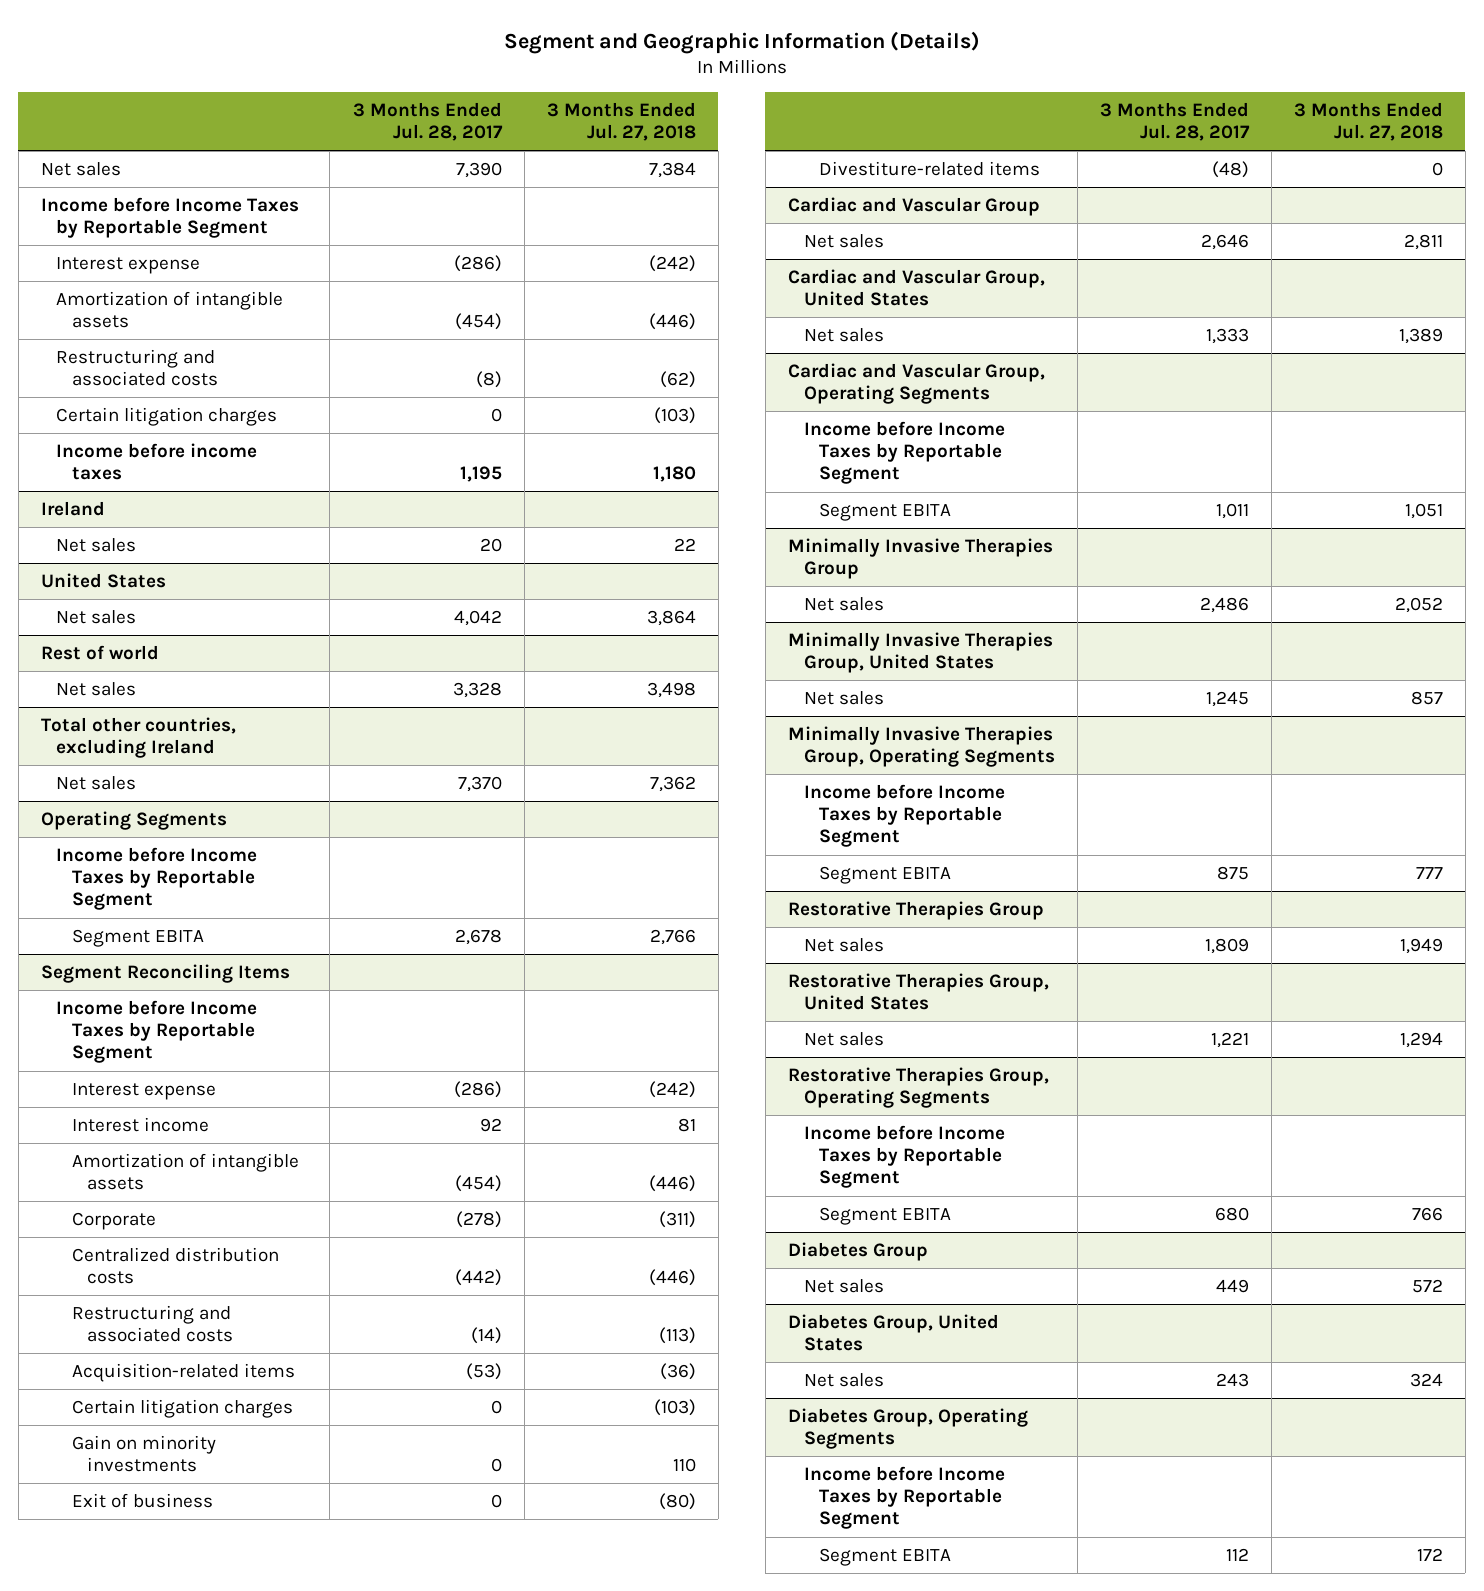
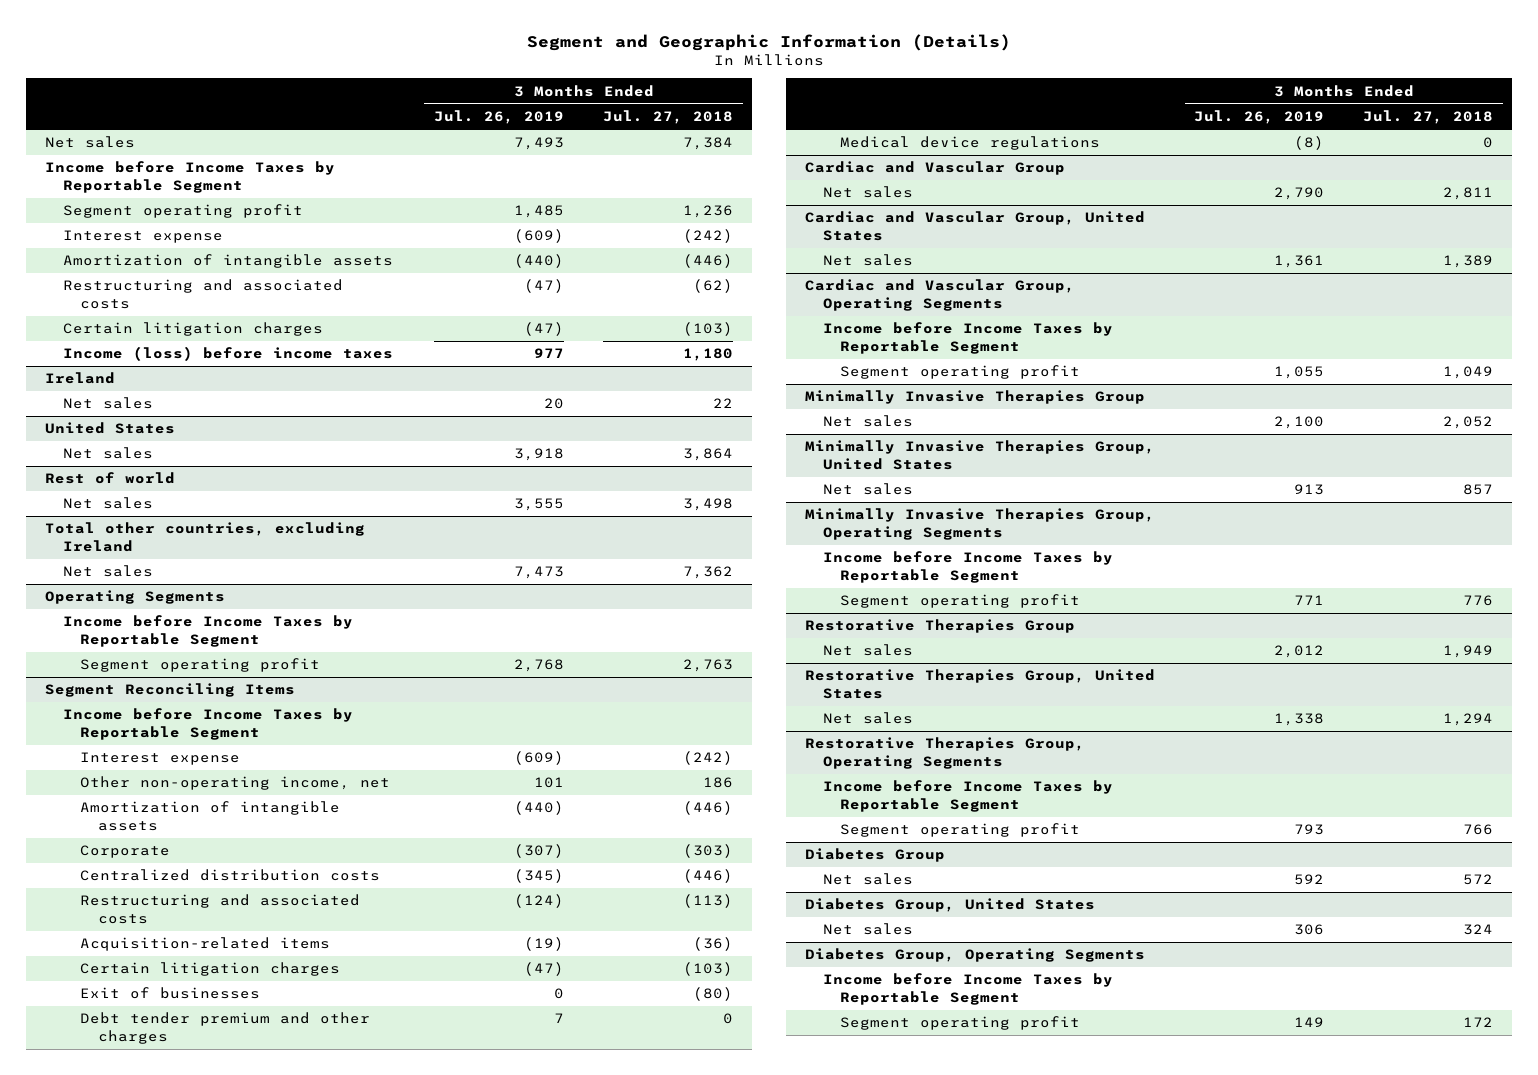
[352,101,503,142] 3 Months Ended Jul. 28, 2017 -> none
none -> [434,110,565,125] Jul. 26, 2019
none -> [62,204,303,219] Segment operating profit
[56,443,258,481] Income before income taxes -> [62,346,393,362] Income (loss) before income taxes
[71,929,204,948] Segment EBITA -> none
none -> [80,658,321,673] Segment operating profit
[71,1117,209,1133] Interest income -> none
none -> [80,776,391,791] Other non-operating income, net
[658,1211,696,1229] (311) -> [682,844,733,859] (303)
[71,1435,216,1473] Gain on minority investments -> none
[819,161,1041,177] Divestiture-related items -> none
[71,1493,213,1509] Exit of business -> [80,987,261,1000] Exit of businesses
none -> [80,1012,371,1044] Debt tender premium and other charges
none -> [840,136,1101,151] Medical device regulations
[819,503,952,522] Segment EBITA -> none
none -> [840,365,1081,380] Segment operating profit
[819,866,952,885] Segment EBITA -> none
none -> [840,594,1081,609] Segment operating profit
[819,1207,952,1226] Segment EBITA -> [840,823,1081,838] Segment operating profit
[819,1548,952,1567] Segment EBITA -> [840,1016,1081,1031] Segment operating profit

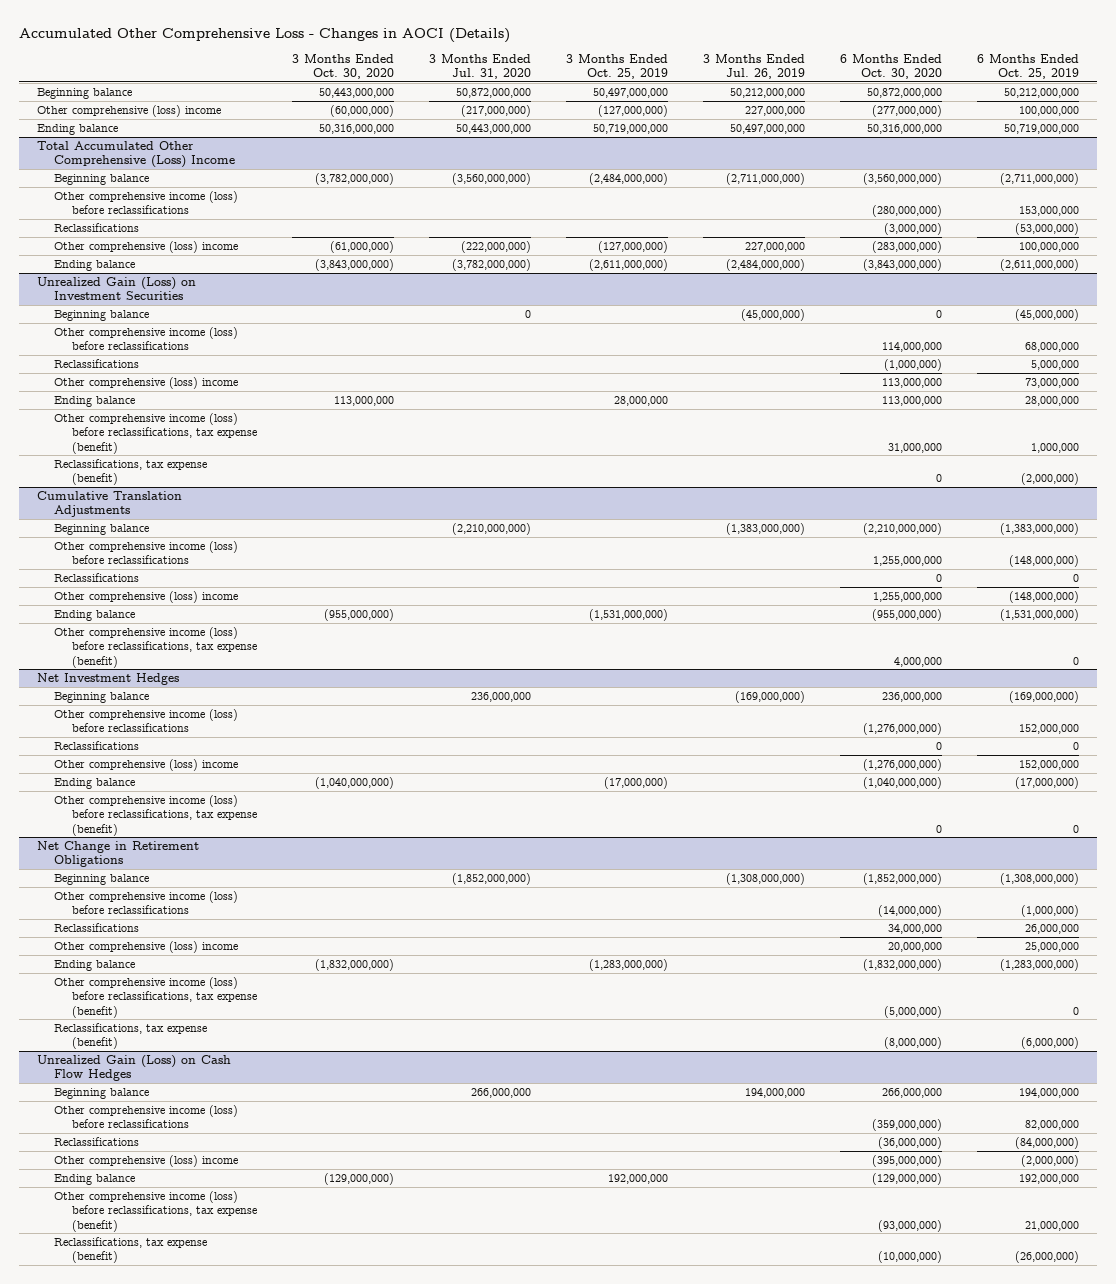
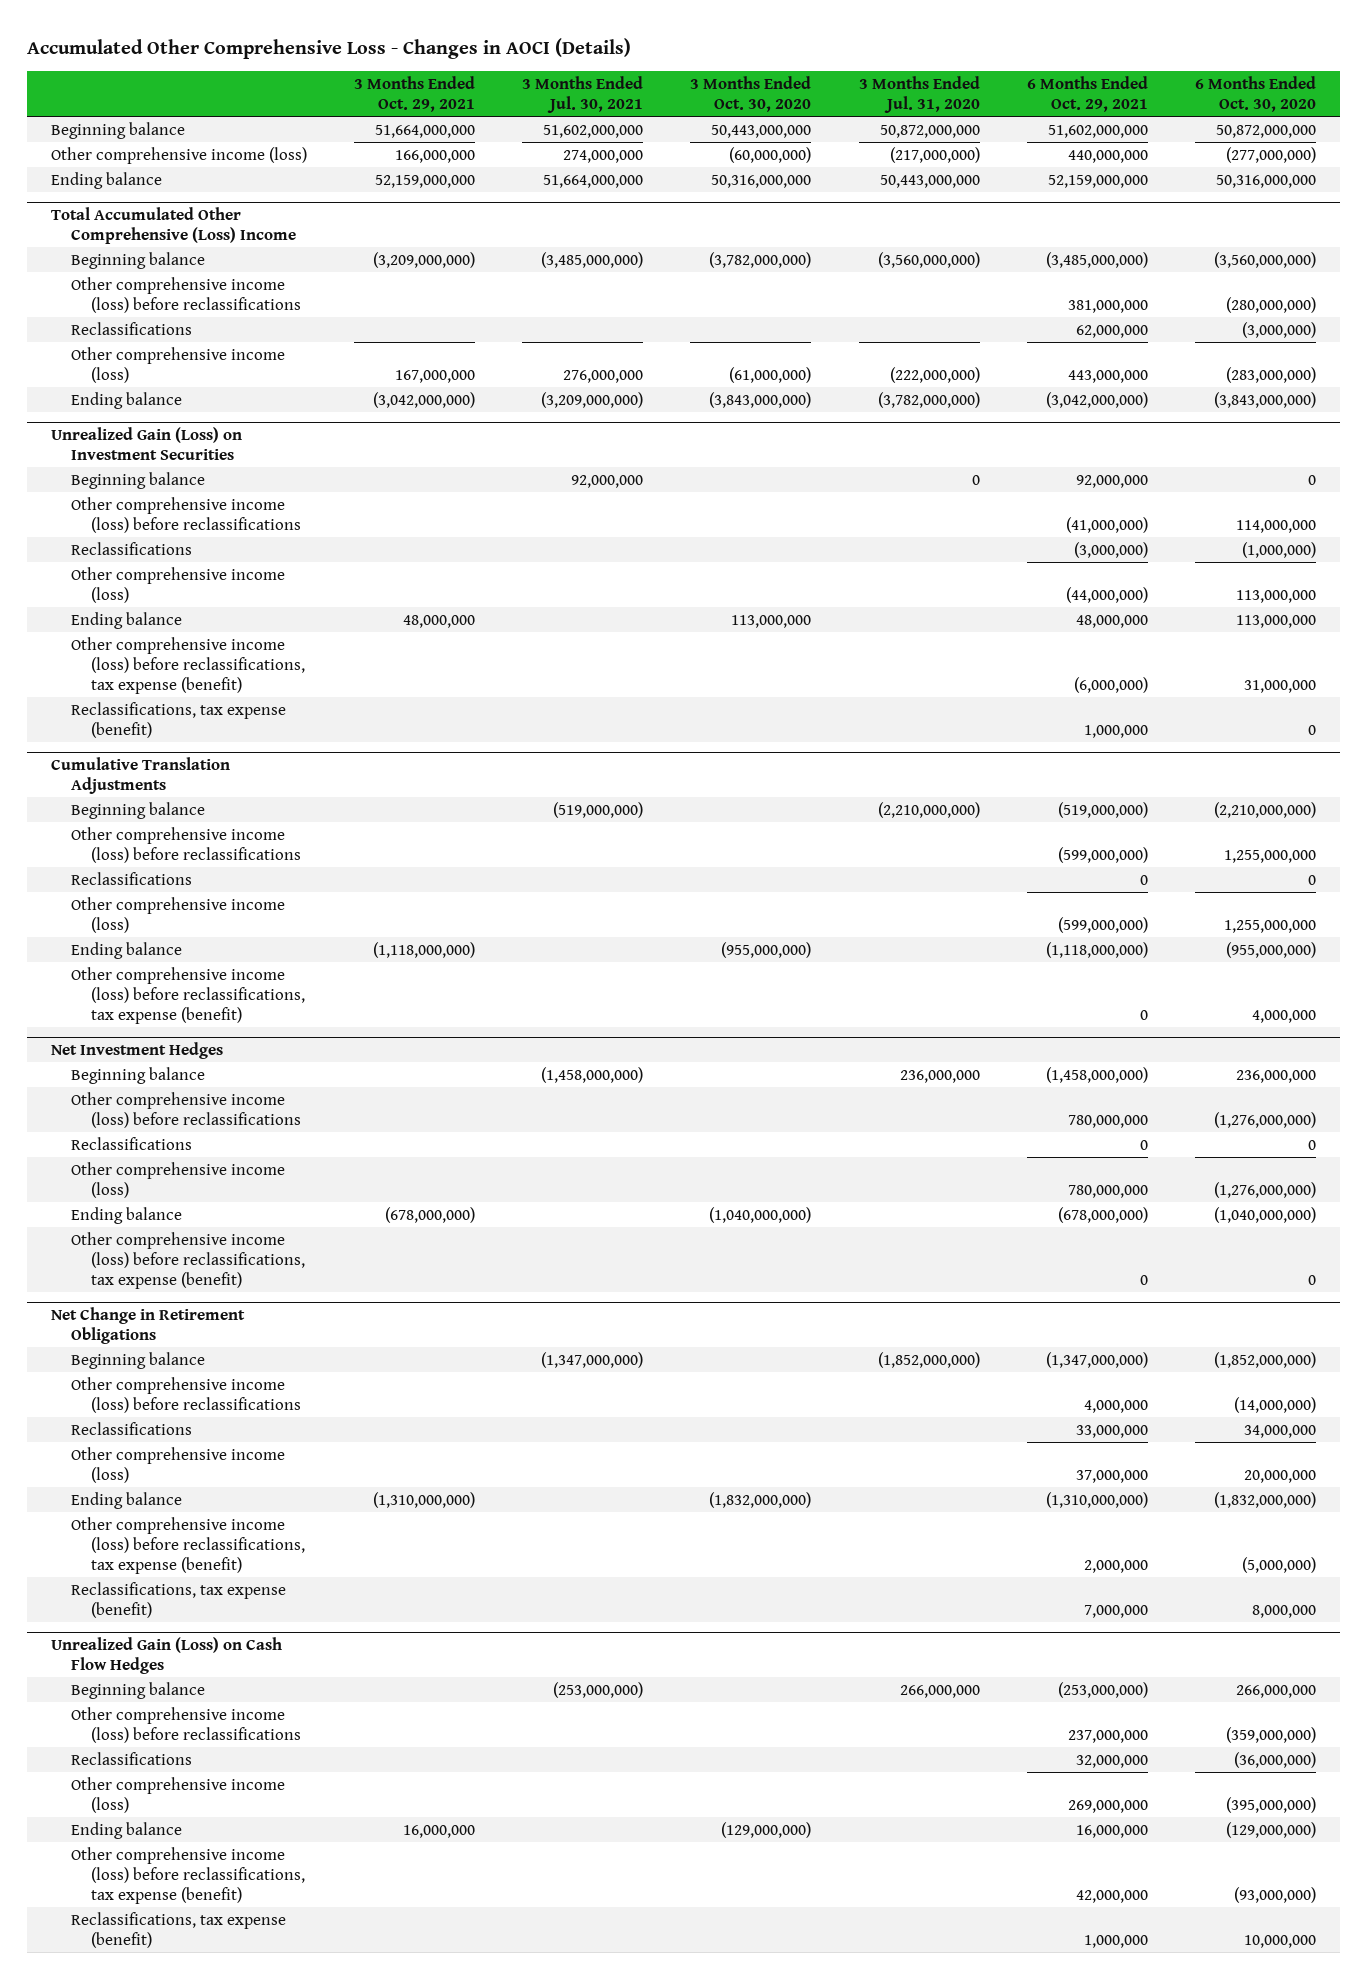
[565,53,668,80] 3 Months Ended Oct. 25, 2019 -> none
[702,53,805,80] 3 Months Ended Jul. 26, 2019 -> none
[977,53,1080,80] 6 Months Ended Oct. 25, 2019 -> none
none -> [353,75,475,112] 3 Months Ended Oct. 29, 2021
none -> [522,75,644,113] 3 Months Ended Jul. 30, 2021
none -> [1026,75,1148,112] 6 Months Ended Oct. 29, 2021
[36,104,221,117] Other comprehensive (loss) income -> [50,146,307,164] Other comprehensive income (loss)
[54,240,239,253] Other comprehensive (loss) income -> [70,346,285,384] Other comprehensive income (loss)
[54,376,239,389] Other comprehensive (loss) income -> [70,566,285,604] Other comprehensive income (loss)
[54,590,239,603] Other comprehensive (loss) income -> [70,896,285,934] Other comprehensive income (loss)
[54,758,239,771] Other comprehensive (loss) income -> [70,1161,285,1199] Other comprehensive income (loss)
[54,940,239,953] Other comprehensive (loss) income -> [70,1446,285,1484] Other comprehensive income (loss)
[883,1037,942,1050] (8,000,000) -> [1252,1605,1317,1619] 8,000,000
[54,1154,239,1167] Other comprehensive (loss) income -> [70,1776,285,1814] Other comprehensive income (loss)
[877,1251,942,1264] (10,000,000) -> [1244,1935,1317,1949] 10,000,000

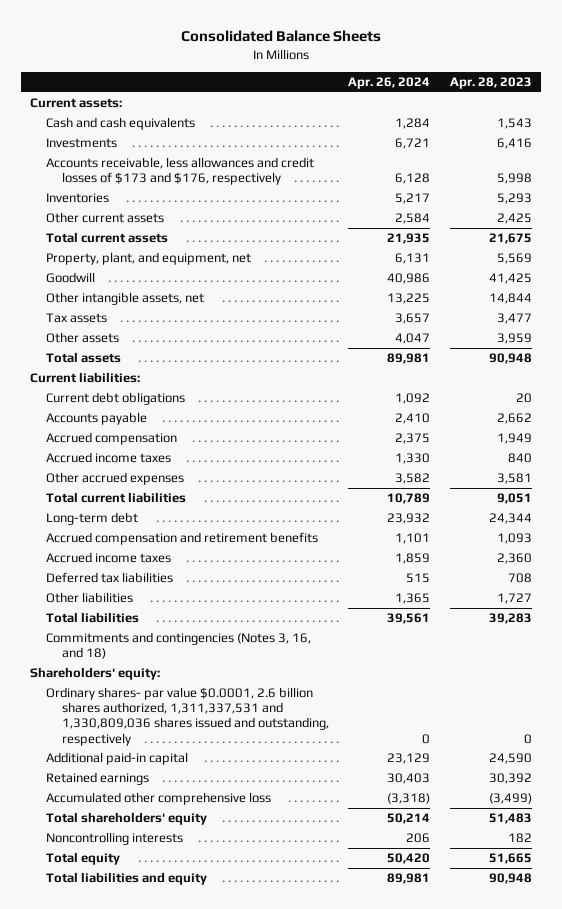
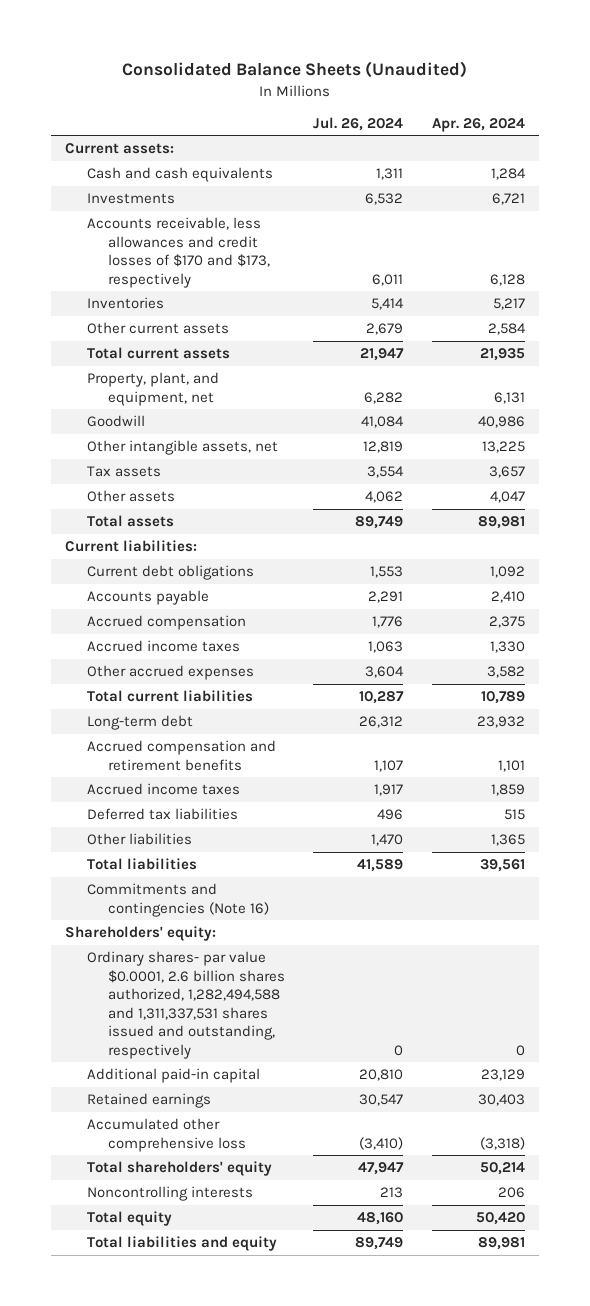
[180,30,381,43] Consolidated Balance Sheets -> [122,61,468,79] Consolidated Balance Sheets (Unaudited)
[449,77,532,90] Apr. 28, 2023 -> none
none -> [313,116,404,131] Jul. 26, 2024
[46,157,315,186] Accounts receivable, less allowances and credit losses of $173 and $176, respectively -> [86,217,271,288] Accounts receivable, less allowances and credit losses of $170 and $173, respectively
[46,632,312,660] Commitments and contingencies (Notes 3, 16, and 18) -> [86,883,270,917] Commitments and contingencies (Note 16)
[46,687,330,746] Ordinary shares- par value $0.0001, 2.6 billion shares authorized, 1,311,337,531 and 1,330,809,036 shares issued and outstanding, respectively -> [86,951,286,1059] Ordinary shares- par value $0.0001, 2.6 billion shares authorized, 1,282,494,588 and 1,311,337,531 shares issued and outstanding, respectively

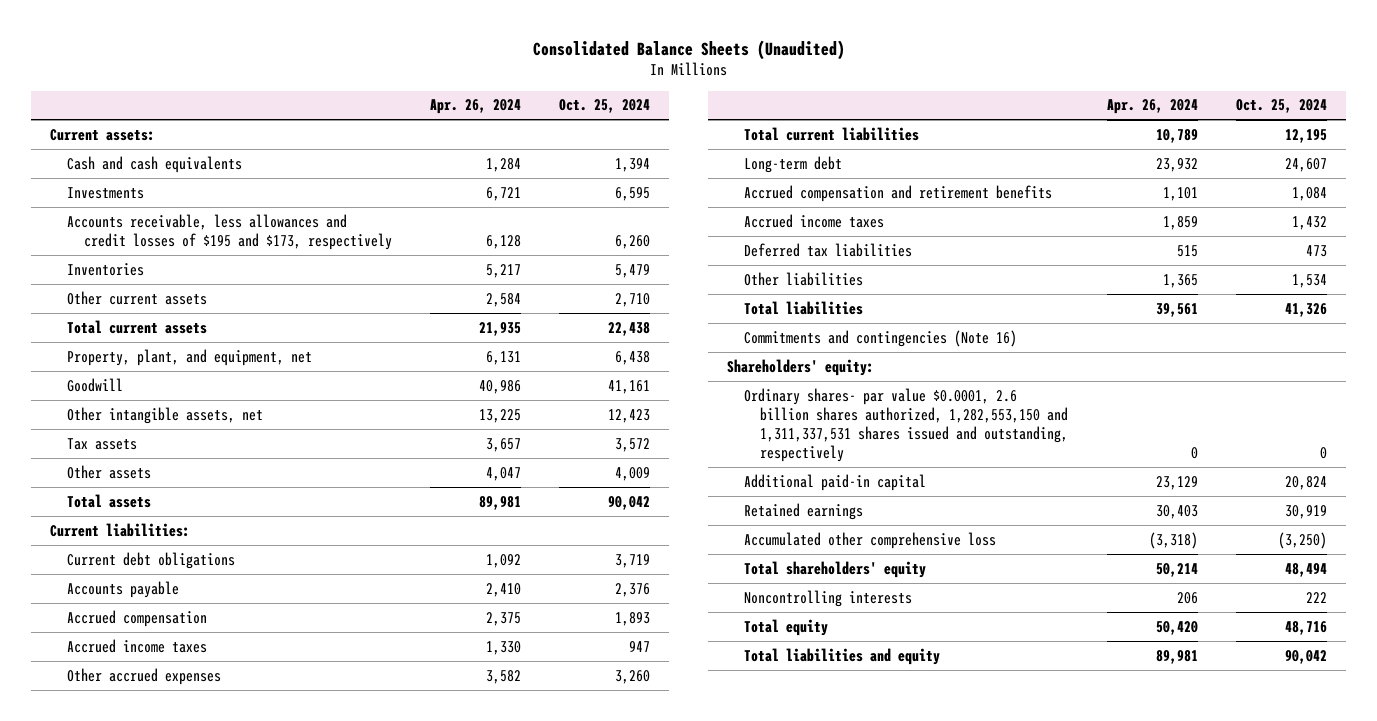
[313,116,404,131] Jul. 26, 2024 -> none
none -> [559,99,651,114] Oct. 25, 2024
[86,217,271,288] Accounts receivable, less allowances and credit losses of $170 and $173, respectively -> [66,213,392,250] Accounts receivable, less allowances and credit losses of $195 and $173, respectively
[86,951,286,1059] Ordinary shares- par value $0.0001, 2.6 billion shares authorized, 1,282,494,588 and 1,311,337,531 shares issued and outstanding, respectively -> [743,387,1069,462] Ordinary shares- par value $0.0001, 2.6 billion shares authorized, 1,282,553,150 and 1,311,337,531 shares issued and outstanding, respectively

